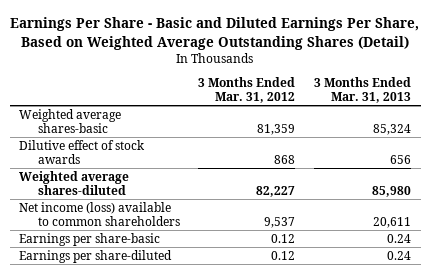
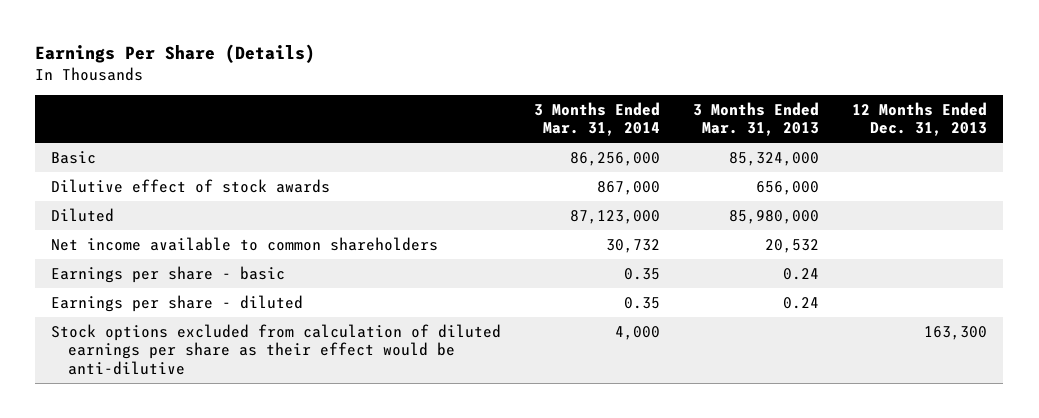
[10,17,420,50] Earnings Per Share - Basic and Diluted Earnings Per Share, Based on Weighted Average Outstanding Shares (Detail) -> [35,43,316,63] Earnings Per Share (Details)
[198,77,296,104] 3 Months Ended Mar. 31, 2012 -> none
none -> [534,101,661,137] 3 Months Ended Mar. 31, 2014
none -> [852,101,988,137] 12 Months Ended Dec. 31, 2013
[19,108,122,133] Weighted average shares-basic -> [51,151,97,165] Basic
[373,123,412,135] 85,324 -> [729,152,820,167] 85,324,000
[390,154,412,164] 656 -> [756,181,820,196] 656,000
[19,170,130,195] Weighted average shares-diluted -> [51,208,115,223] Diluted
[372,185,412,197] 85,980 -> [729,210,820,225] 85,980,000
[19,201,180,226] Net income (loss) available to common shareholders -> [51,237,439,252] Net income available to common shareholders
[373,216,412,228] 20,611 -> [765,239,820,254] 20,532
[19,232,161,246] Earnings per share-basic -> [51,266,286,284] Earnings per share - basic
[19,249,173,263] Earnings per share-diluted -> [51,295,304,313] Earnings per share - diluted
none -> [51,324,502,375] Stock options excluded from calculation of diluted earnings per share as their effect would be anti-dilutive

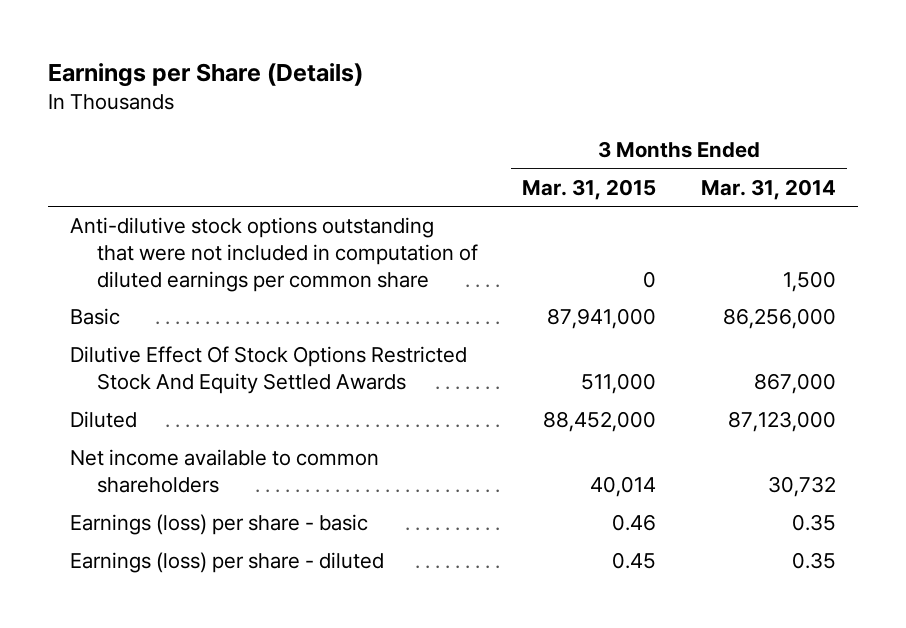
[35,43,316,63] Earnings Per Share (Details) -> [48,62,364,87] Earnings per Share (Details)
[693,101,820,137] 3 Months Ended Mar. 31, 2013 -> none
[852,101,988,137] 12 Months Ended Dec. 31, 2013 -> none
none -> [522,178,657,200] Mar. 31, 2015
none -> [70,217,478,292] Anti-dilutive stock options outstanding that were not included in computation of diluted earnings per common share
[51,179,331,194] Dilutive effect of stock awards -> [70,346,468,395] Dilutive Effect Of Stock Options Restricted Stock And Equity Settled Awards
[51,324,502,375] Stock options excluded from calculation of diluted earnings per share as their effect would be anti-dilutive -> none
[51,266,286,284] Earnings per share - basic -> [70,514,369,536] Earnings (loss) per share - basic
[51,295,304,313] Earnings per share - diluted -> [70,552,385,574] Earnings (loss) per share - diluted

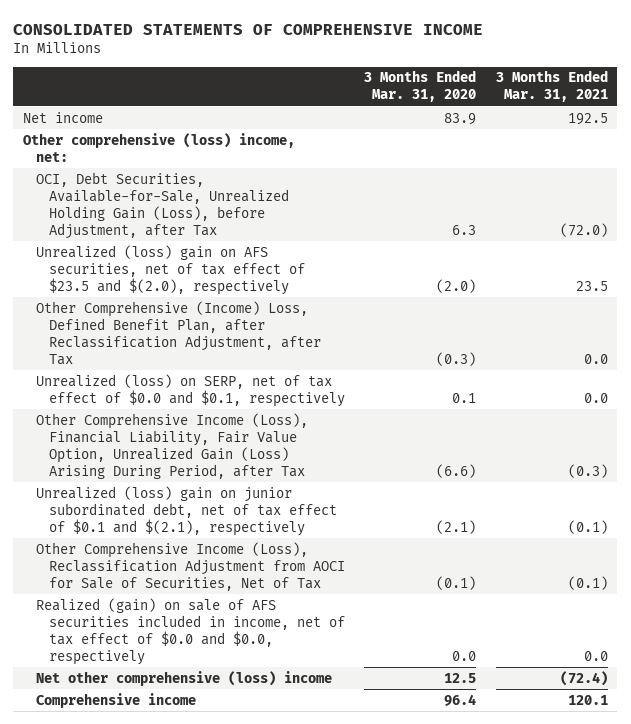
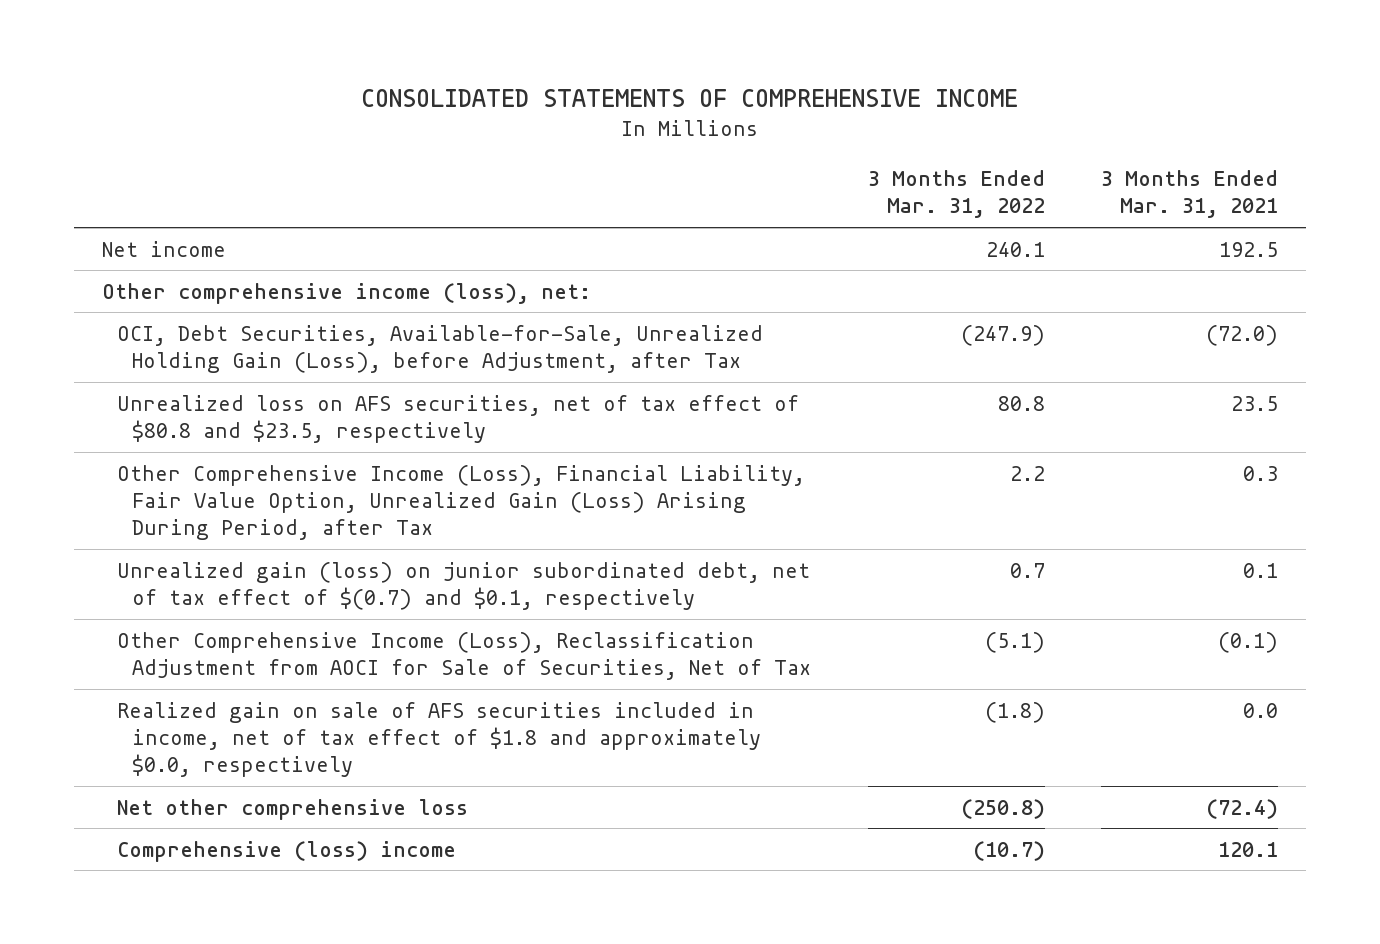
[364,70,477,103] 3 Months Ended Mar. 31, 2020 -> none
none -> [867,170,1045,219] 3 Months Ended Mar. 31, 2022
[23,132,296,162] Other comprehensive (loss) income, net: -> [101,282,591,304] Other comprehensive income (loss), net:
[36,300,321,365] Other Comprehensive (Income) Loss, Defined Benefit Plan, after Reclassification Adjustment, after Tax -> none
[36,373,345,407] Unrealized (loss) on SERP, net of tax effect of $0.0 and $0.1, respectively -> none
[36,244,305,295] Unrealized (loss) gain on AFS securities, net of tax effect of $23.5 and $(2.0), respectively -> [117,394,800,443] Unrealized loss on AFS securities, net of tax effect of $80.8 and $23.5, respectively
[567,463,608,478] (0.3) -> [1242,465,1278,481] 0.3
[36,485,337,536] Unrealized (loss) gain on junior subordinated debt, net of tax effect of $0.1 and $(2.1), respectively -> [117,561,811,610] Unrealized gain (loss) on junior subordinated debt, net of tax effect of $(0.7) and $0.1, respectively
[567,519,608,534] (0.1) -> [1242,562,1278,578] 0.1
[36,597,345,665] Realized (gain) on sale of AFS securities included in income, net of tax effect of $0.0 and $0.0, respectively -> [117,701,762,777] Realized gain on sale of AFS securities included in income, net of tax effect of $1.8 and approximately $0.0, respectively
[36,670,333,686] Net other comprehensive (loss) income -> [117,798,469,820] Net other comprehensive loss
[36,692,197,708] Comprehensive income -> [117,840,457,862] Comprehensive (loss) income

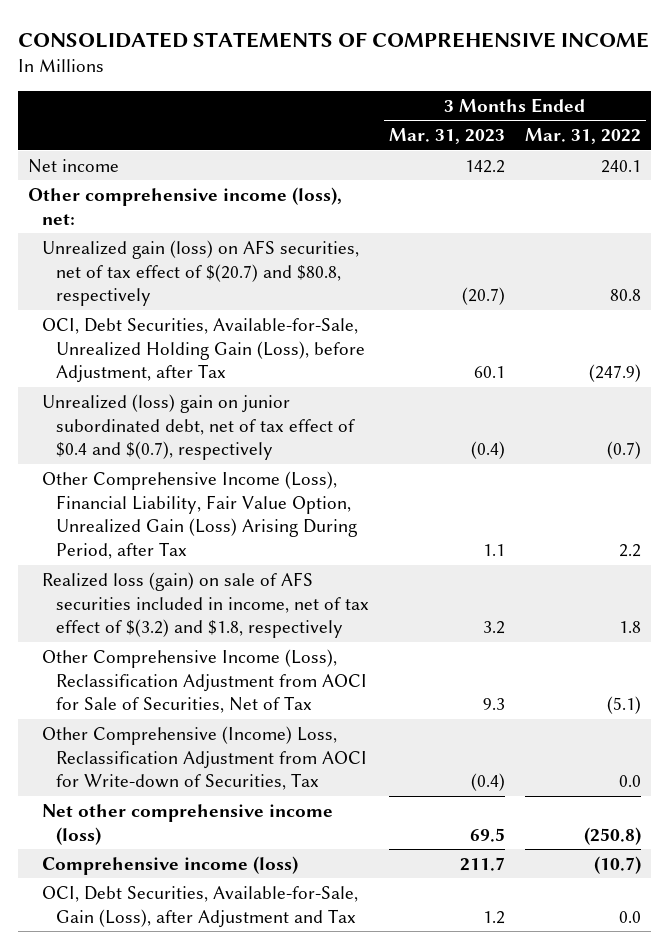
[1100,170,1278,219] 3 Months Ended Mar. 31, 2021 -> none
none -> [388,128,505,145] Mar. 31, 2023
none -> [41,239,359,307] Unrealized gain (loss) on AFS securities, net of tax effect of $(20.7) and $80.8, respectively
[117,394,800,443] Unrealized loss on AFS securities, net of tax effect of $80.8 and $23.5, respectively -> none
none -> [41,393,355,461] Unrealized (loss) gain on junior subordinated debt, net of tax effect of $0.4 and $(0.7), respectively
[117,561,811,610] Unrealized gain (loss) on junior subordinated debt, net of tax effect of $(0.7) and $0.1, respectively -> none
none -> [41,571,369,639] Realized loss (gain) on sale of AFS securities included in income, net of tax effect of $(3.2) and $1.8, respectively
[117,701,762,777] Realized gain on sale of AFS securities included in income, net of tax effect of $1.8 and approximately $0.0, respectively -> none
none -> [41,725,367,791] Other Comprehensive (Income) Loss, Reclassification Adjustment from AOCI for Write-down of Securities, Tax
[117,798,469,820] Net other comprehensive loss -> [41,803,333,845] Net other comprehensive income (loss)
[117,840,457,862] Comprehensive (loss) income -> [41,855,298,875] Comprehensive income (loss)
none -> [41,885,358,928] OCI, Debt Securities, Available-for-Sale, Gain (Loss), after Adjustment and Tax

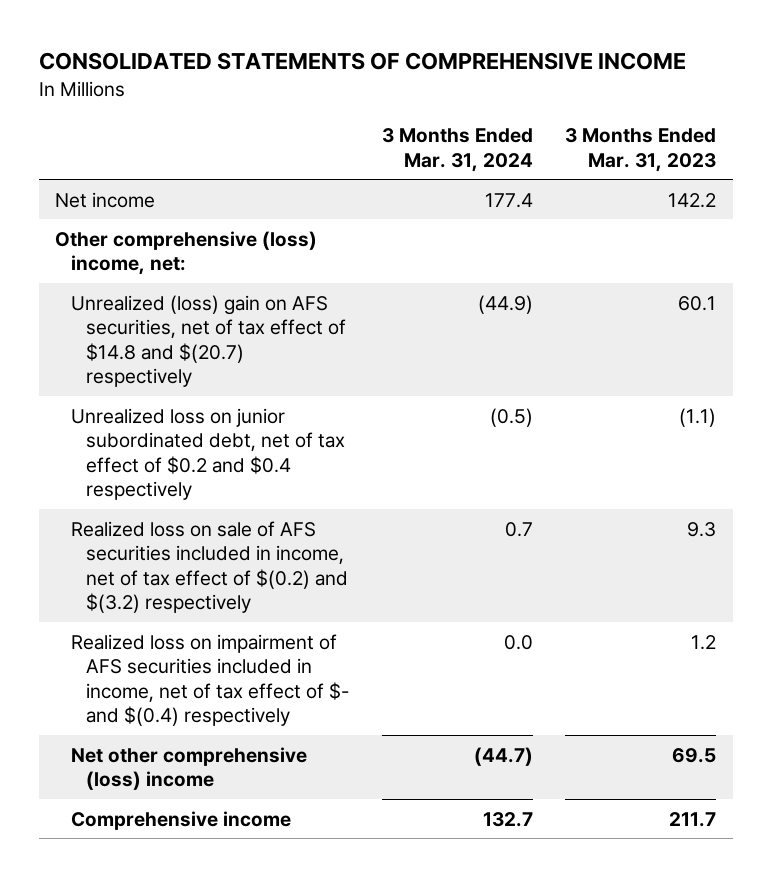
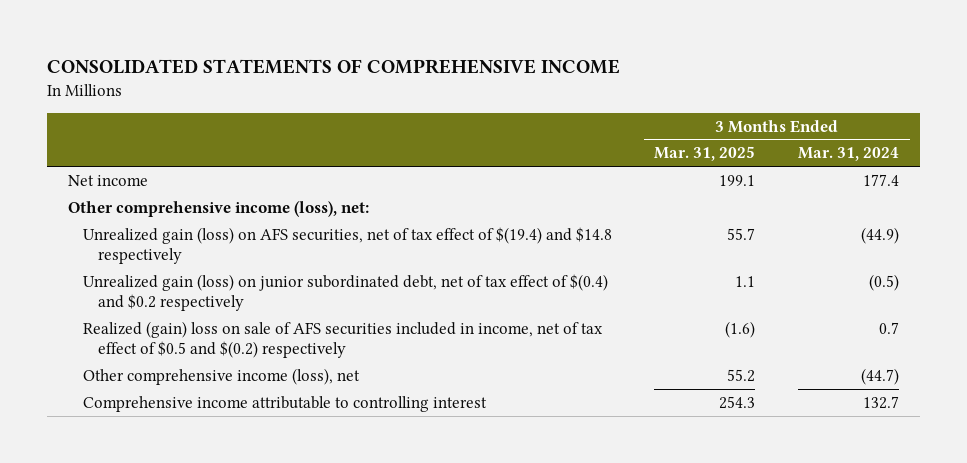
[565,128,717,172] 3 Months Ended Mar. 31, 2023 -> none
none -> [654,146,756,162] Mar. 31, 2025
[70,633,350,727] Realized loss on impairment of AFS securities included in income, net of tax effect of $- and $(0.4) respectively -> none
[55,230,318,276] Other comprehensive (loss) income, net: -> [67,200,369,217] Other comprehensive income (loss), net:
[70,294,347,388] Unrealized (loss) gain on AFS securities, net of tax effect of $14.8 and $(20.7) respectively -> [82,226,612,265] Unrealized gain (loss) on AFS securities, net of tax effect of $(19.4) and $14.8 respectively
[70,407,346,501] Unrealized loss on junior subordinated debt, net of tax effect of $0.2 and $0.4 respectively -> [82,273,608,312] Unrealized gain (loss) on junior subordinated debt, net of tax effect of $(0.4) and $0.2 respectively
[70,520,349,614] Realized loss on sale of AFS securities included in income, net of tax effect of $(0.2) and $(3.2) respectively -> [82,320,603,359] Realized (gain) loss on sale of AFS securities included in income, net of tax effect of $0.5 and $(0.2) respectively
[70,746,307,791] Net other comprehensive (loss) income -> [82,367,360,385] Other comprehensive income (loss), net
[70,810,291,830] Comprehensive income -> [82,395,487,412] Comprehensive income attributable to controlling interest

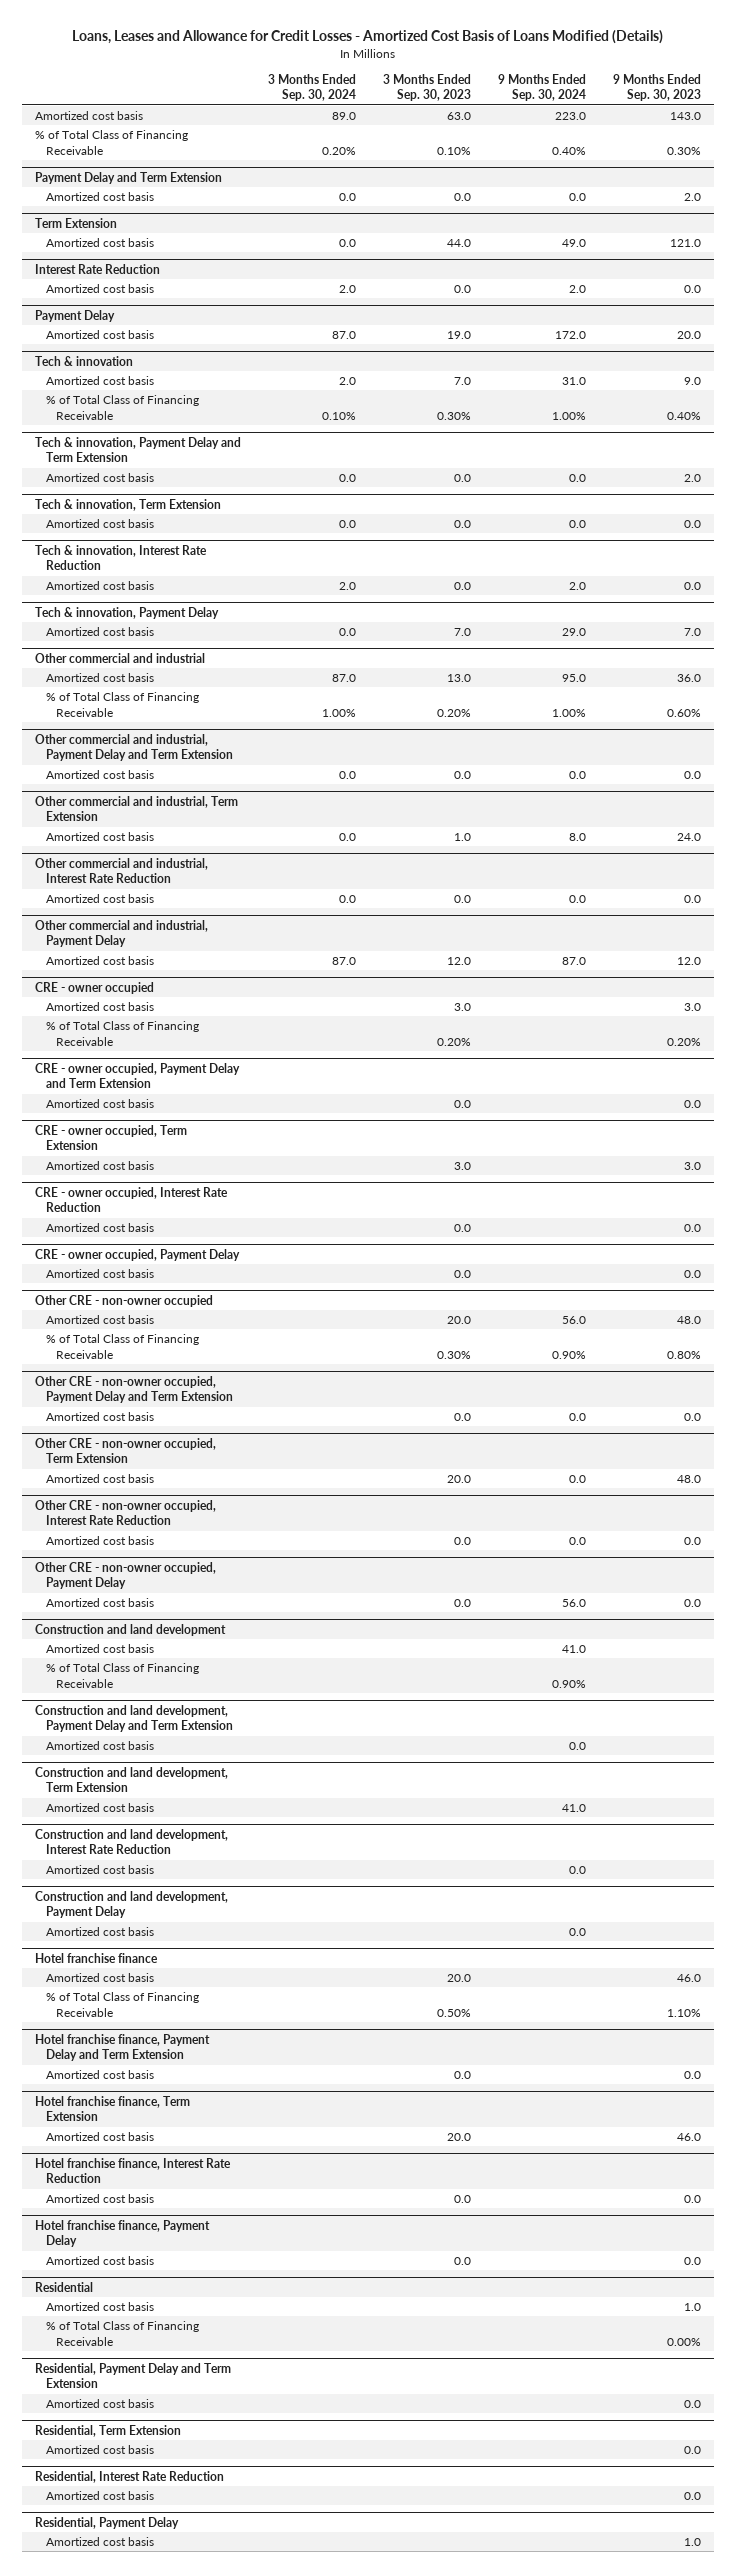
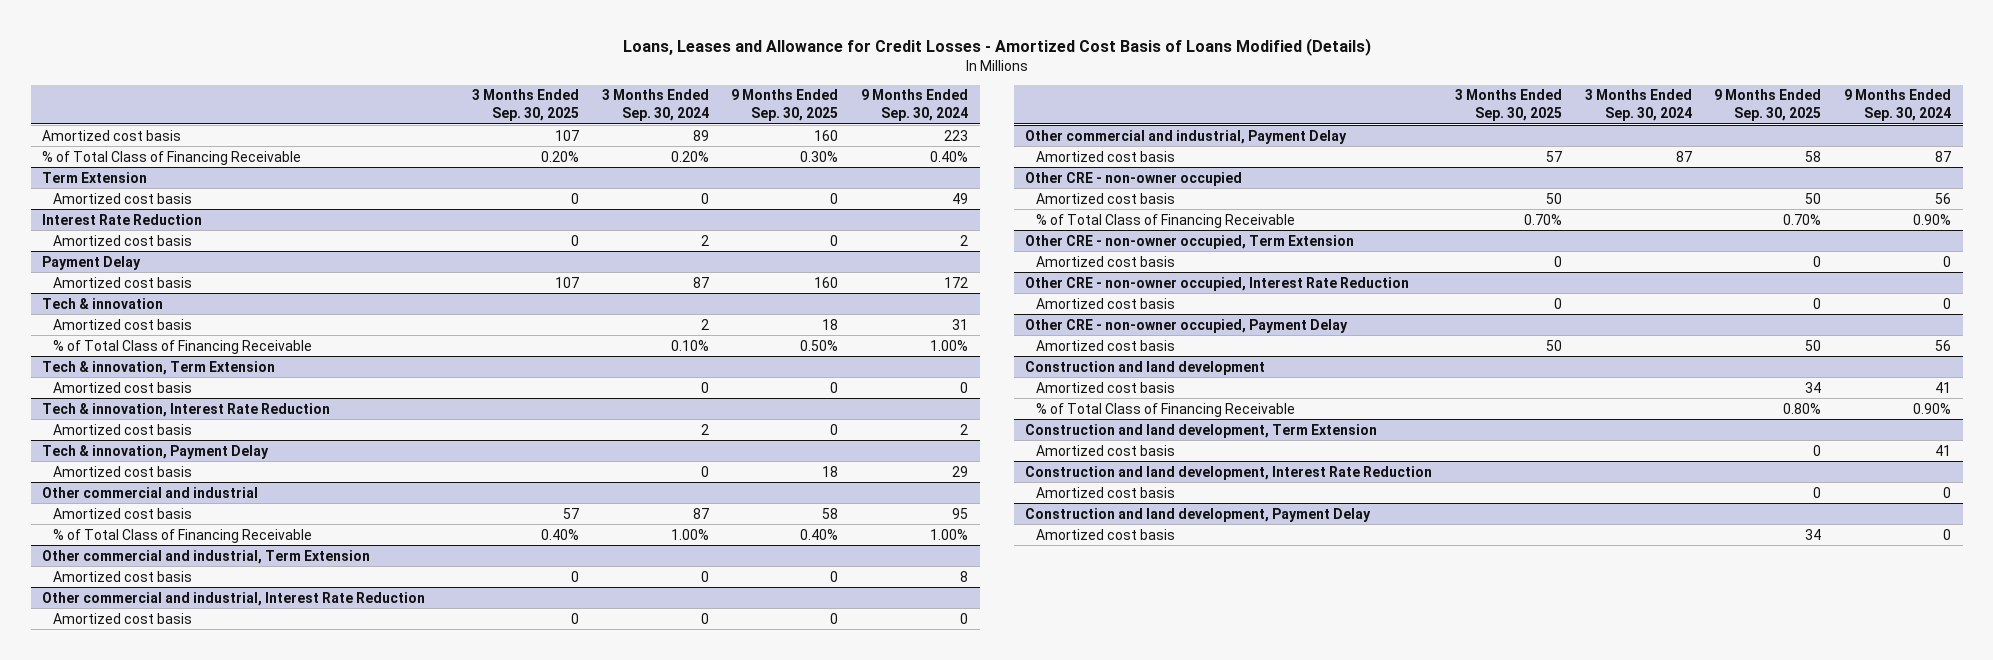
[383,73,472,102] 3 Months Ended Sep. 30, 2023 -> none
[612,73,701,102] 9 Months Ended Sep. 30, 2023 -> none
none -> [472,89,580,121] 3 Months Ended Sep. 30, 2025
none -> [731,89,839,121] 9 Months Ended Sep. 30, 2025
[332,112,357,121] 89.0 -> [692,129,709,141] 89
[555,112,587,121] 223.0 -> [944,129,969,141] 223
[35,171,223,184] Payment Delay and Term Extension -> none
[45,192,154,202] Amortized cost basis -> none
[339,239,357,248] 0.0 -> [700,192,709,204] 0
[562,239,587,248] 49.0 -> [952,192,969,204] 49
[339,285,357,294] 2.0 -> [700,234,709,246] 2
[569,285,587,294] 2.0 -> [960,234,969,246] 2
[332,331,357,340] 87.0 -> [692,276,709,288] 87
[555,331,587,340] 172.0 -> [944,276,969,288] 172
[339,377,357,386] 2.0 -> [700,318,709,330] 2
[562,377,587,386] 31.0 -> [952,318,969,330] 31
[35,436,242,463] Tech & innovation, Payment Delay and Term Extension -> none
[45,473,154,483] Amortized cost basis -> none
[339,520,357,529] 0.0 -> [700,381,709,393] 0
[569,520,587,529] 0.0 -> [960,381,969,393] 0
[339,582,357,591] 2.0 -> [700,423,709,435] 2
[569,582,587,591] 2.0 -> [960,423,969,435] 2
[339,628,357,637] 0.0 -> [700,465,709,477] 0
[562,628,587,637] 29.0 -> [952,465,969,477] 29
[332,674,357,683] 87.0 -> [692,507,709,519] 87
[562,674,587,683] 95.0 -> [952,507,969,519] 95
[35,733,233,762] Other commercial and industrial, Payment Delay and Term Extension -> none
[45,770,154,780] Amortized cost basis -> none
[339,833,357,842] 0.0 -> [700,570,709,582] 0
[569,833,587,842] 8.0 -> [960,570,969,582] 8
[339,895,357,904] 0.0 -> [700,612,709,624] 0
[569,895,587,904] 0.0 -> [960,612,969,624] 0
[35,981,155,994] CRE - owner occupied -> none
[45,1002,154,1012] Amortized cost basis -> none
[45,1021,199,1046] % of Total Class of Financing Receivable -> none
[35,1062,241,1089] CRE - owner occupied, Payment Delay and Term Extension -> none
[45,1099,154,1109] Amortized cost basis -> none
[35,1124,188,1151] CRE - owner occupied, Term Extension -> none
[45,1161,154,1171] Amortized cost basis -> none
[35,1186,229,1213] CRE - owner occupied, Interest Rate Reduction -> none
[45,1223,154,1233] Amortized cost basis -> none
[35,1248,241,1261] CRE - owner occupied, Payment Delay -> none
[45,1269,154,1279] Amortized cost basis -> none
[332,957,357,966] 87.0 -> [1675,150,1692,162] 87
[562,957,587,966] 87.0 -> [1935,150,1952,162] 87
[562,1316,587,1325] 56.0 -> [1935,192,1952,204] 56
[35,1375,233,1404] Other CRE - non-owner occupied, Payment Delay and Term Extension -> none
[45,1412,154,1422] Amortized cost basis -> none
[569,1475,587,1484] 0.0 -> [1943,255,1952,267] 0
[569,1537,587,1546] 0.0 -> [1943,297,1952,309] 0
[562,1599,587,1608] 56.0 -> [1935,339,1952,351] 56
[562,1645,587,1654] 41.0 -> [1935,381,1952,393] 41
[35,1704,233,1733] Construction and land development, Payment Delay and Term Extension -> none
[45,1741,154,1751] Amortized cost basis -> none
[562,1804,587,1813] 41.0 -> [1935,444,1952,456] 41
[569,1866,587,1875] 0.0 -> [1943,486,1952,498] 0
[35,1952,159,1963] Hotel franchise finance -> none
[45,1973,154,1983] Amortized cost basis -> none
[45,1992,199,2017] % of Total Class of Financing Receivable -> none
[35,2033,211,2062] Hotel franchise finance, Payment Delay and Term Extension -> none
[45,2070,154,2080] Amortized cost basis -> none
[35,2095,191,2122] Hotel franchise finance, Term Extension -> none
[45,2132,154,2142] Amortized cost basis -> none
[35,2157,232,2184] Hotel franchise finance, Interest Rate Reduction -> none
[45,2194,154,2204] Amortized cost basis -> none
[35,2219,211,2248] Hotel franchise finance, Payment Delay -> none
[45,2256,154,2266] Amortized cost basis -> none
[35,2281,94,2292] Residential -> none
[45,2302,154,2312] Amortized cost basis -> none
[45,2321,199,2346] % of Total Class of Financing Receivable -> none
[35,2362,232,2389] Residential, Payment Delay and Term Extension -> none
[45,2399,154,2409] Amortized cost basis -> none
[35,2424,182,2437] Residential, Term Extension -> none
[45,2445,154,2455] Amortized cost basis -> none
[35,2470,225,2483] Residential, Interest Rate Reduction -> none
[45,2491,154,2501] Amortized cost basis -> none
[35,2516,180,2529] Residential, Payment Delay -> none
[45,2537,154,2547] Amortized cost basis -> none
[569,1928,587,1937] 0.0 -> [1943,528,1952,540] 0

